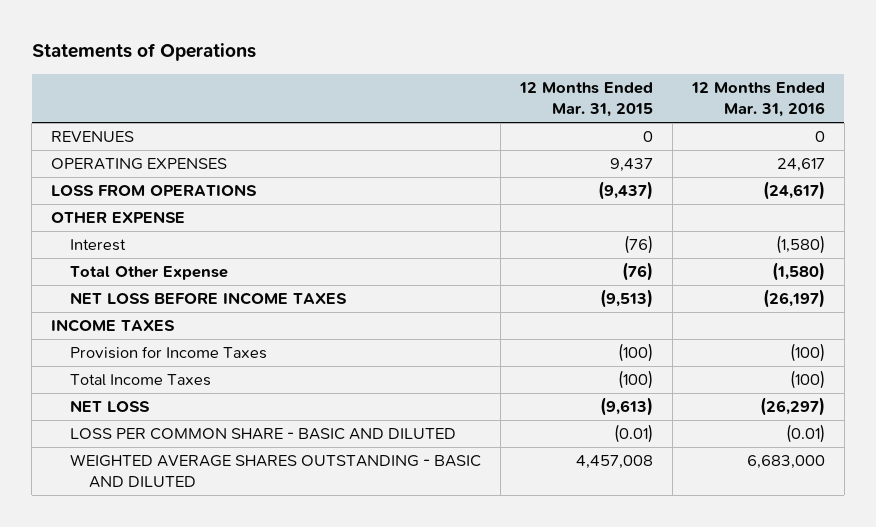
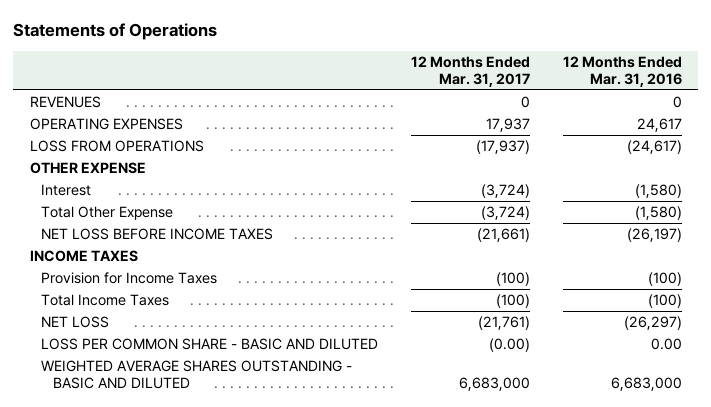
[518,82,653,118] 12 Months Ended Mar. 31, 2015 -> none
none -> [410,56,530,88] 12 Months Ended Mar. 31, 2017
[785,424,825,444] (0.01) -> [650,338,682,351] 0.00

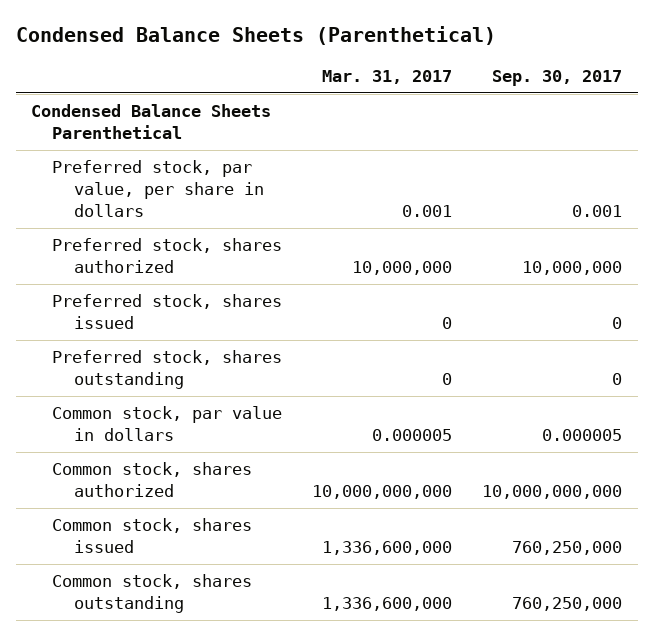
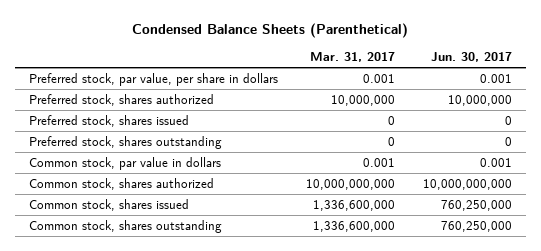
[492,69,623,86] Sep. 30, 2017 -> none
none -> [430,52,512,63] Jun. 30, 2017
[30,104,271,140] Condensed Balance Sheets Parenthetical -> none
[372,429,453,442] 0.000005 -> [362,157,395,167] 0.001

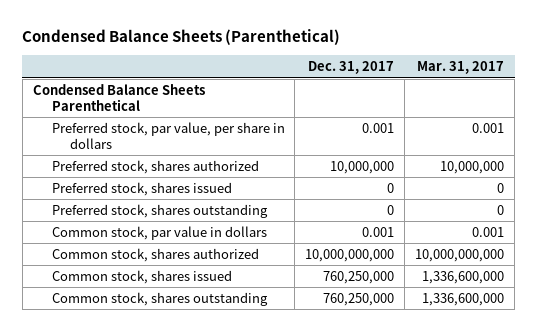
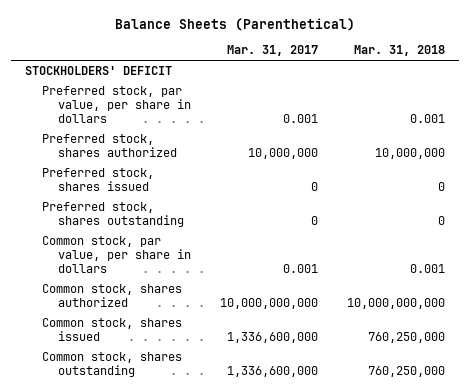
[22,29,341,46] Condensed Balance Sheets (Parenthetical) -> [115,17,356,31] Balance Sheets (Parenthetical)
[308,61,395,75] Dec. 31, 2017 -> none
none -> [353,45,445,57] Mar. 31, 2018
[32,83,205,111] Condensed Balance Sheets Parenthetical -> none
none -> [25,66,173,76] STOCKHOLDERS' DEFICIT
[51,225,267,240] Common stock, par value in dollars -> [41,236,191,274] Common stock, par value, per share in dollars

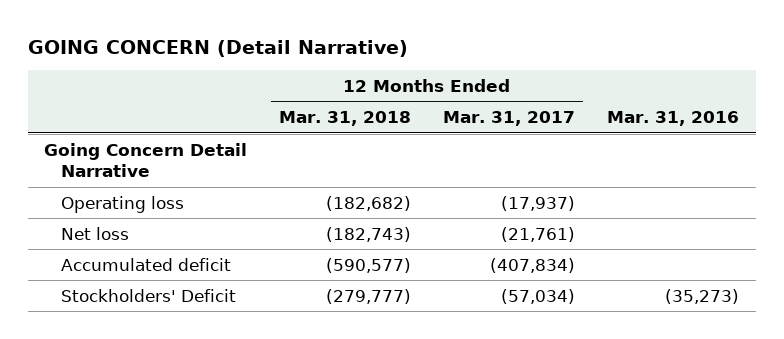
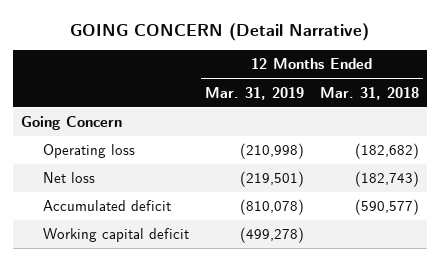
[443,111,576,127] Mar. 31, 2017 -> none
[607,111,740,127] Mar. 31, 2016 -> none
none -> [204,86,304,100] Mar. 31, 2019
[44,142,248,177] Going Concern Detail Narrative -> [21,116,123,131] Going Concern
[60,288,236,302] Stockholders' Deficit -> none
none -> [42,228,189,243] Working capital deficit

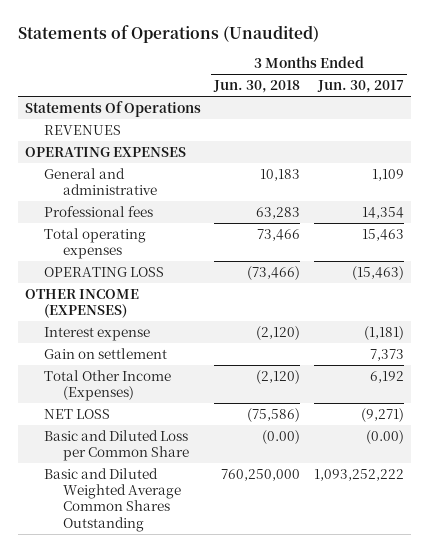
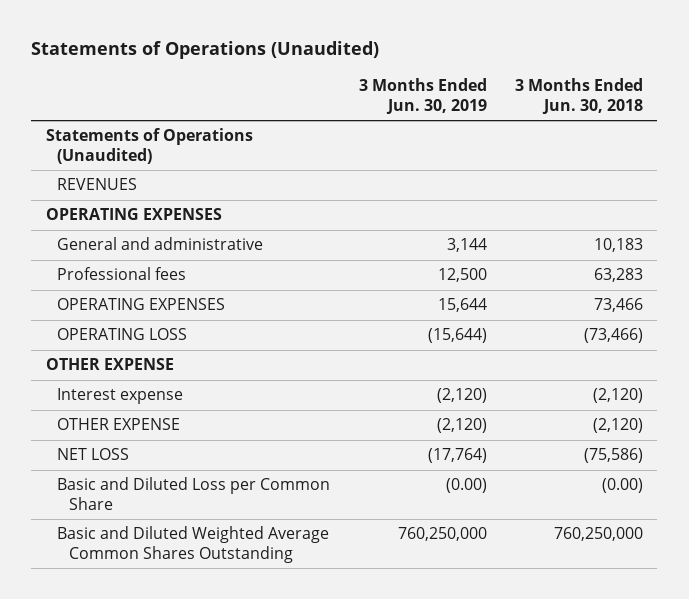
[316,80,404,94] Jun. 30, 2017 -> none
none -> [358,78,487,114] 3 Months Ended Jun. 30, 2019
[24,100,201,117] Statements Of Operations -> [45,128,253,164] Statements of Operations (Unaudited)
[44,227,147,260] Total operating expenses -> [57,298,226,311] OPERATING EXPENSES
[24,288,139,319] OTHER INCOME (EXPENSES) -> none
none -> [45,358,174,371] OTHER EXPENSE
[44,347,168,359] Gain on settlement -> none
[44,369,172,402] Total Other Income (Expenses) -> [57,418,181,431] OTHER EXPENSE

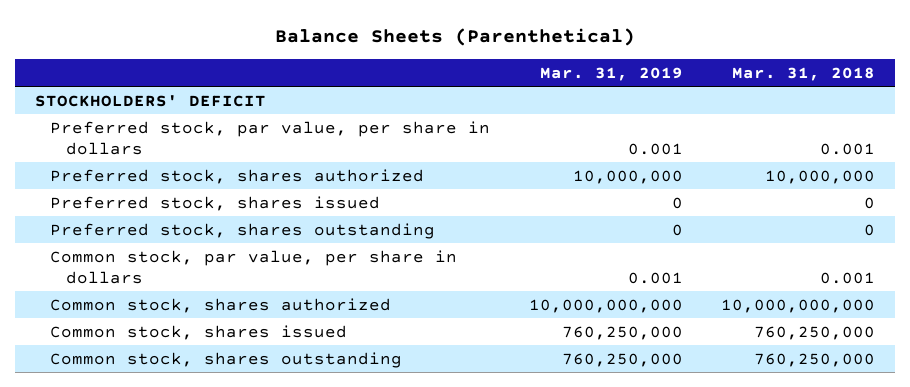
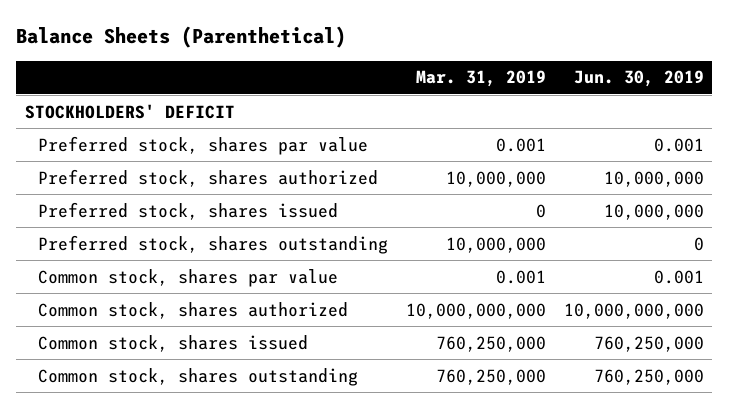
[732,66,876,81] Mar. 31, 2018 -> none
none -> [573,70,704,88] Jun. 30, 2019
[50,120,491,155] Preferred stock, par value, per share in dollars -> none
none -> [38,135,369,155] Preferred stock, shares par value
[50,249,458,284] Common stock, par value, per share in dollars -> none
[671,223,683,236] 0 -> [445,236,546,253] 10,000,000
none -> [38,268,339,287] Common stock, shares par value

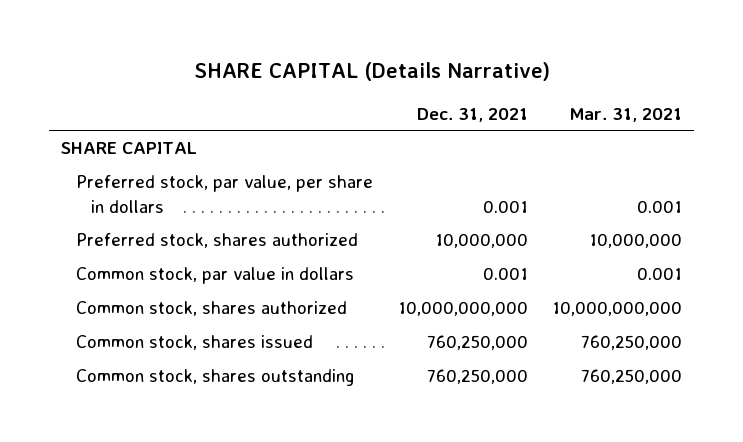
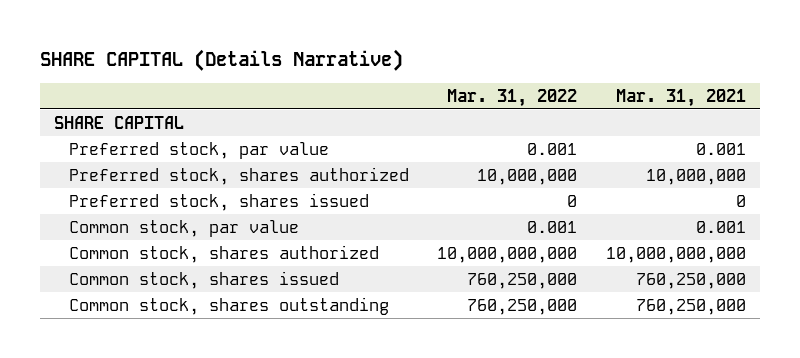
[416,107,528,122] Dec. 31, 2021 -> none
none -> [447,88,578,107] Mar. 31, 2022
[76,175,374,213] Preferred stock, par value, per share in dollars -> [68,141,329,159] Preferred stock, par value
none -> [68,192,369,211] Preferred stock, shares issued
[76,267,355,285] Common stock, par value in dollars -> [68,219,299,237] Common stock, par value

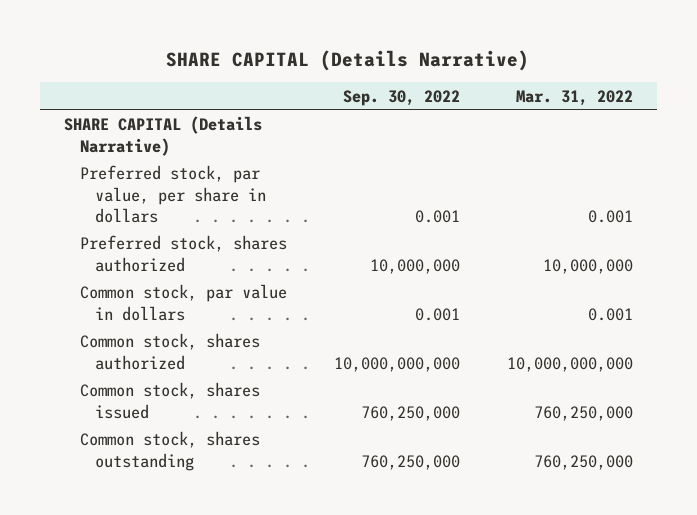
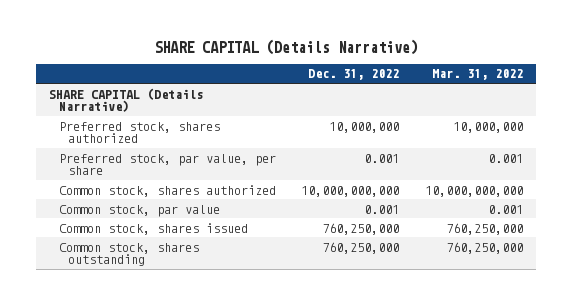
[342,89,460,106] Sep. 30, 2022 -> none
none -> [308,69,400,81] Dec. 31, 2022
[79,165,267,224] Preferred stock, par value, per share in dollars -> none
[79,284,287,321] Common stock, par value in dollars -> none
none -> [58,153,276,176] Preferred stock, par value, per share
none -> [58,204,220,217] Common stock, par value

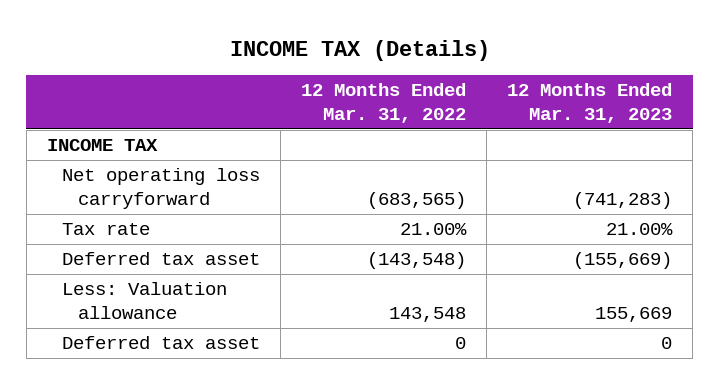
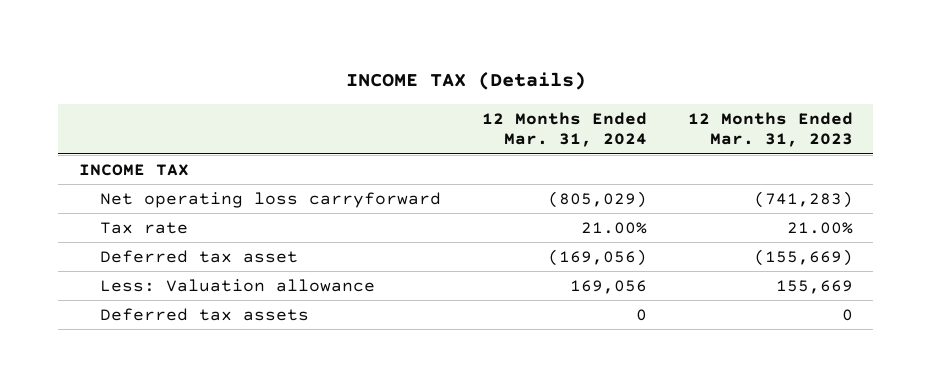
[301,82,467,124] 12 Months Ended Mar. 31, 2022 -> none
none -> [482,111,648,148] 12 Months Ended Mar. 31, 2024
[62,336,261,350] Deferred tax asset -> [100,307,310,321] Deferred tax assets

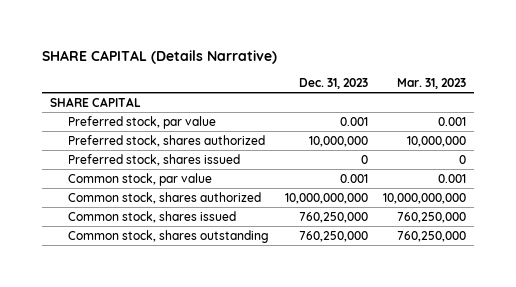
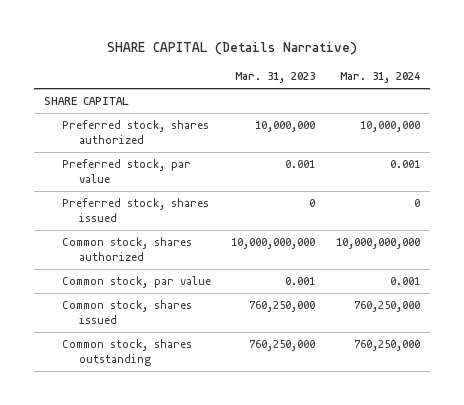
[298,78,368,90] Dec. 31, 2023 -> none
none -> [339,72,420,84] Mar. 31, 2024
[68,115,217,129] Preferred stock, par value -> [61,159,191,184] Preferred stock, par value
[68,172,213,186] Common stock, par value -> [61,276,211,289] Common stock, par value

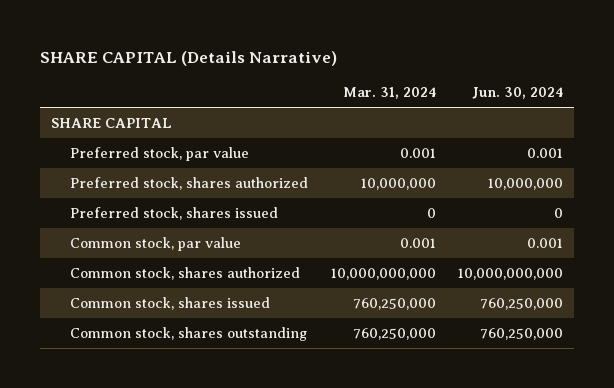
[235,72,316,84] Mar. 31, 2023 -> none
none -> [472,87,564,100] Jun. 30, 2024
[61,120,209,145] Preferred stock, shares authorized -> [70,177,309,191] Preferred stock, shares authorized
[61,237,192,262] Common stock, shares authorized -> [70,267,301,281] Common stock, shares authorized

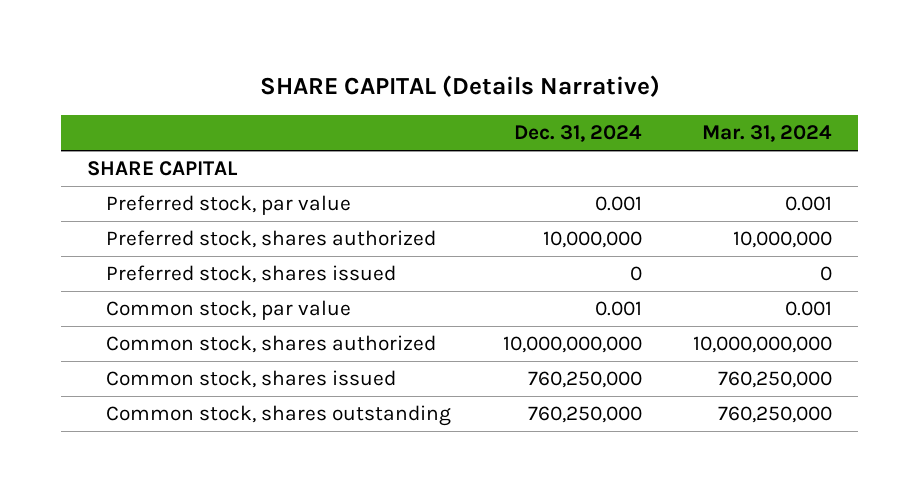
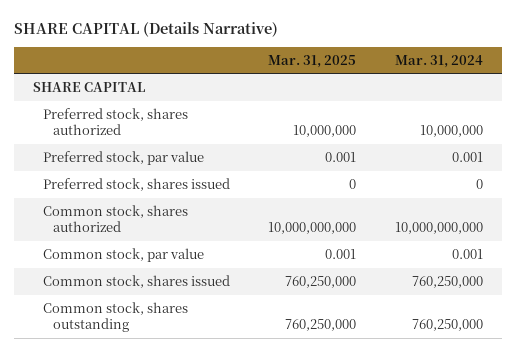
[513,125,642,143] Dec. 31, 2024 -> none
none -> [268,54,357,68] Mar. 31, 2025
[106,194,352,215] Preferred stock, par value -> [43,150,205,165] Preferred stock, par value
[106,299,352,320] Common stock, par value -> [43,247,205,262] Common stock, par value

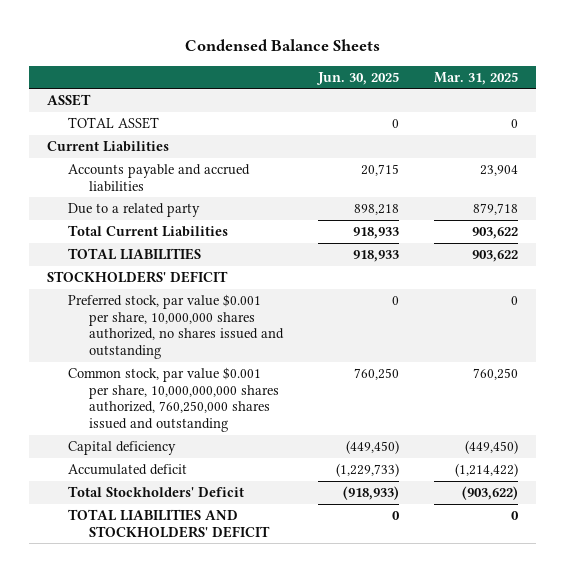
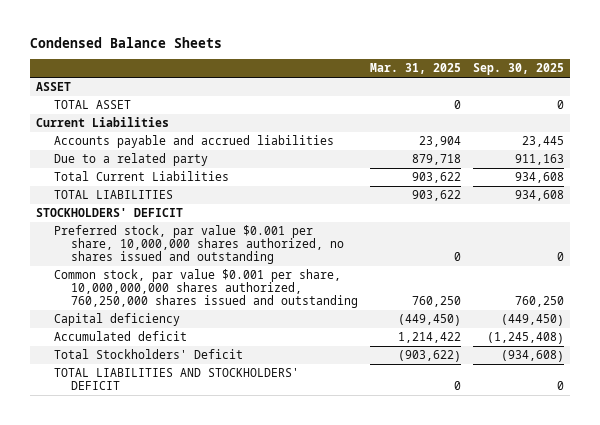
[316,71,400,85] Jun. 30, 2025 -> none
none -> [473,62,565,75] Sep. 30, 2025
[455,463,519,478] (1,214,422) -> [398,332,462,344] 1,214,422

